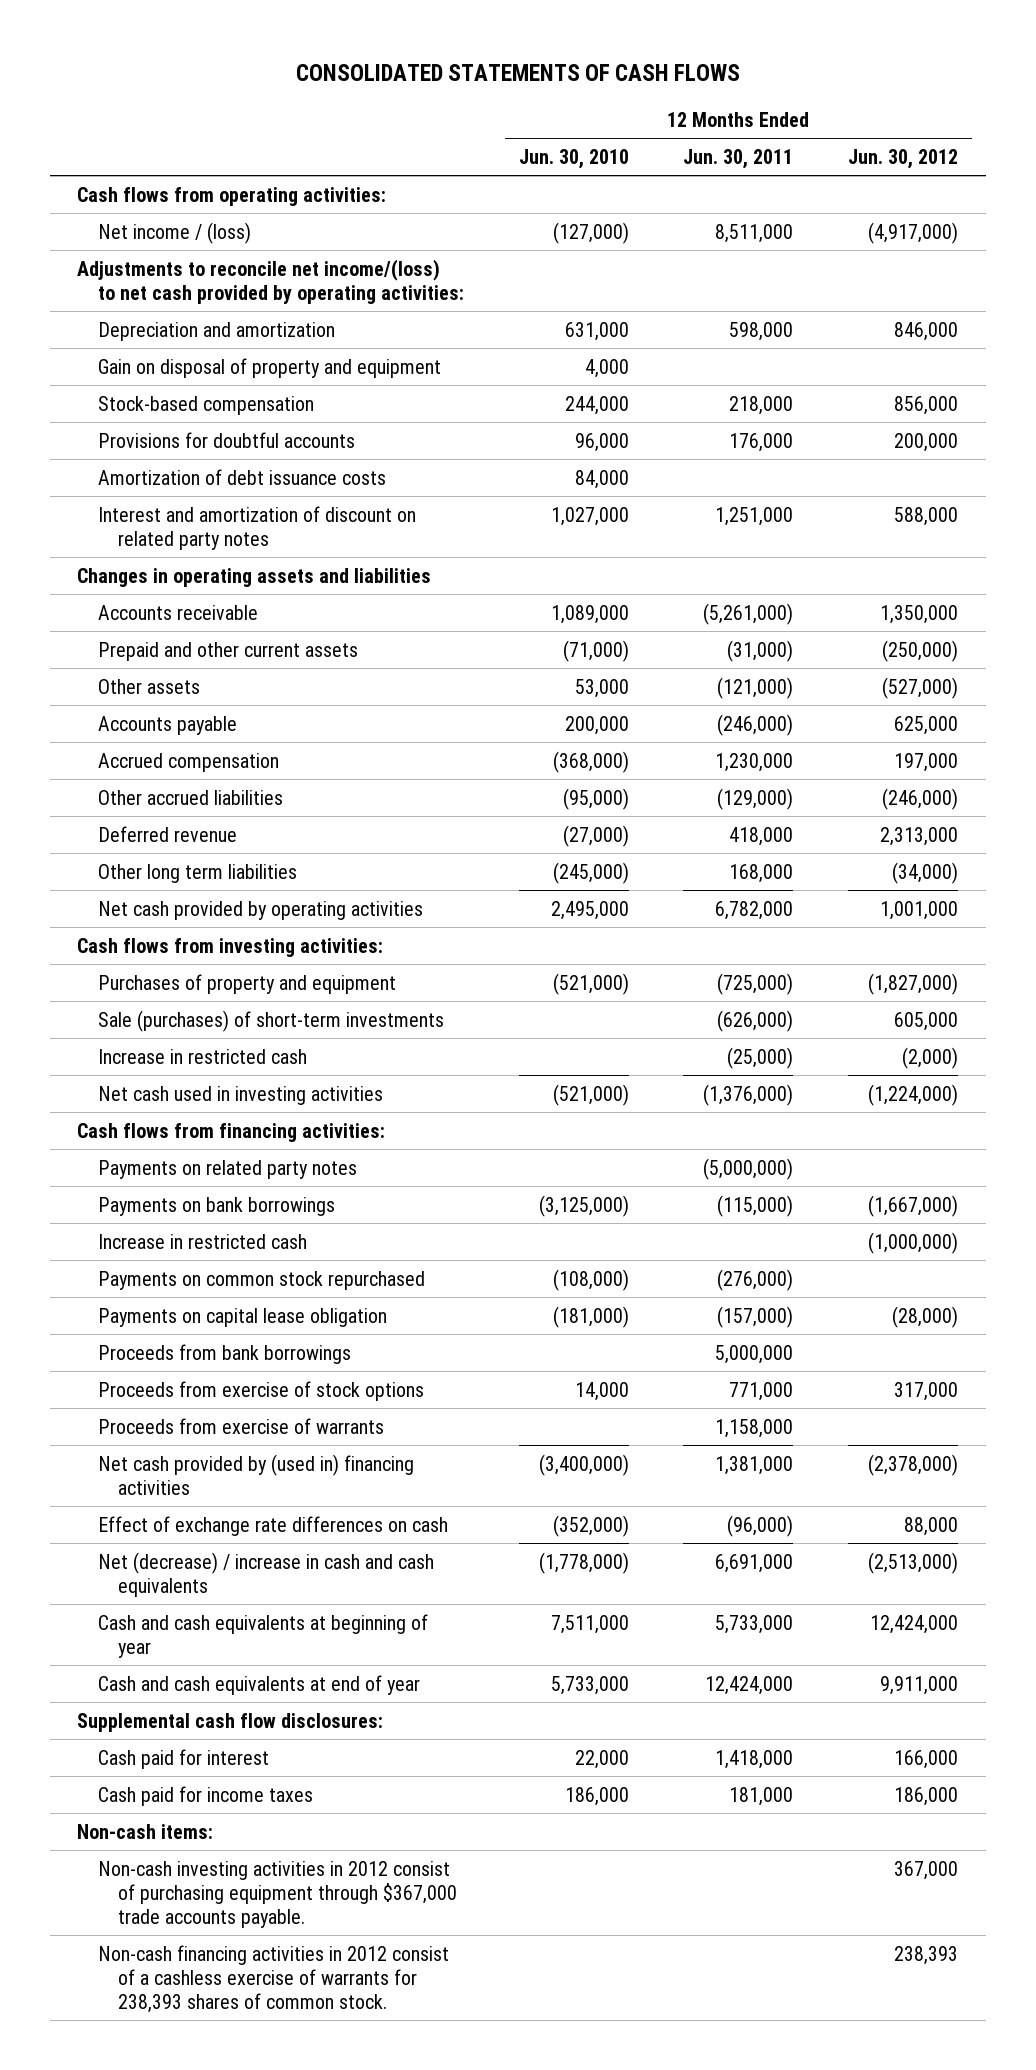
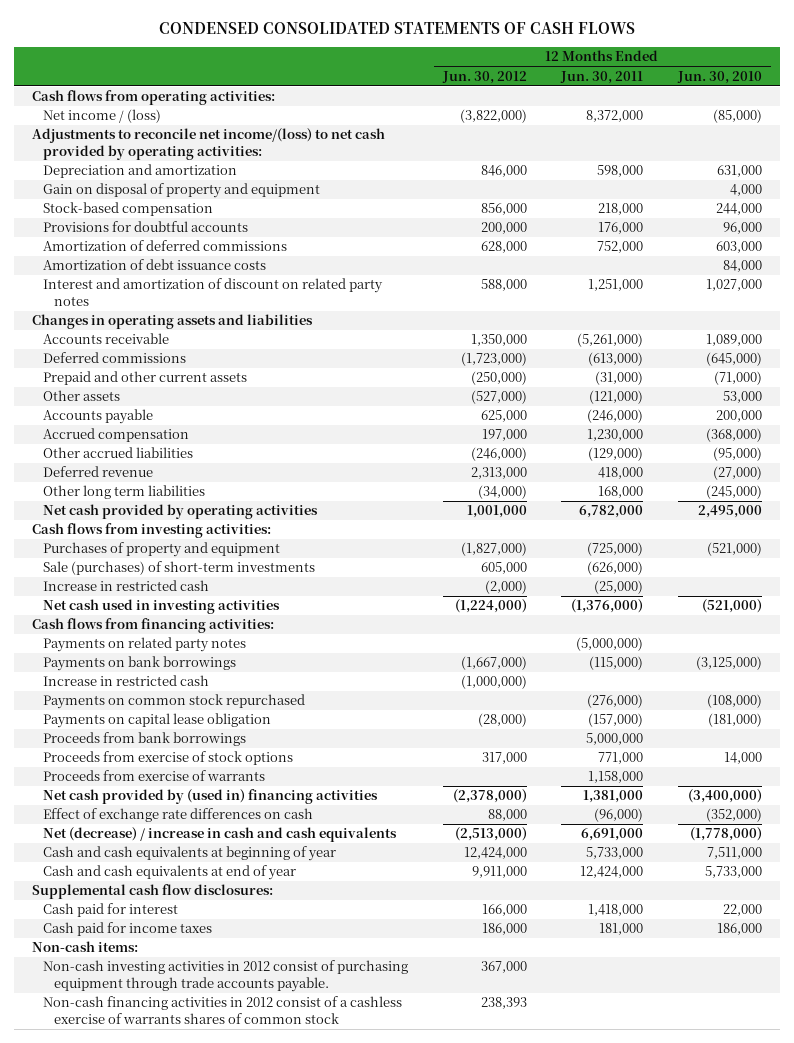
[295,64,740,82] CONSOLIDATED STATEMENTS OF CASH FLOWS -> [158,22,635,35] CONDENSED CONSOLIDATED STATEMENTS OF CASH FLOWS
[552,221,629,244] (127,000) -> [713,109,763,124] (85,000)
[715,223,794,243] 8,511,000 -> [586,110,644,123] 8,372,000
[868,221,959,244] (4,917,000) -> [459,109,527,124] (3,822,000)
none -> [42,240,287,252] Amortization of deferred commissions
none -> [42,352,186,364] Deferred commissions
[97,1860,458,1928] Non-cash investing activities in 2012 consist of purchasing equipment through $367,000 trade accounts payable. -> [42,960,408,992] Non-cash investing activities in 2012 consist of purchasing equipment through trade accounts payable.
[97,1944,449,2013] Non-cash financing activities in 2012 consist of a cashless exercise of warrants for 238,393 shares of common stock. -> [42,996,402,1024] Non-cash financing activities in 2012 consist of a cashless exercise of warrants shares of common stock

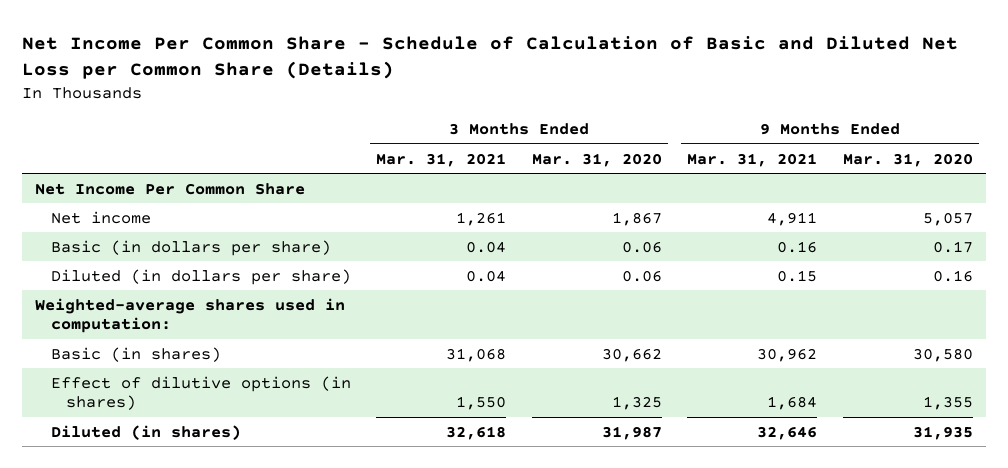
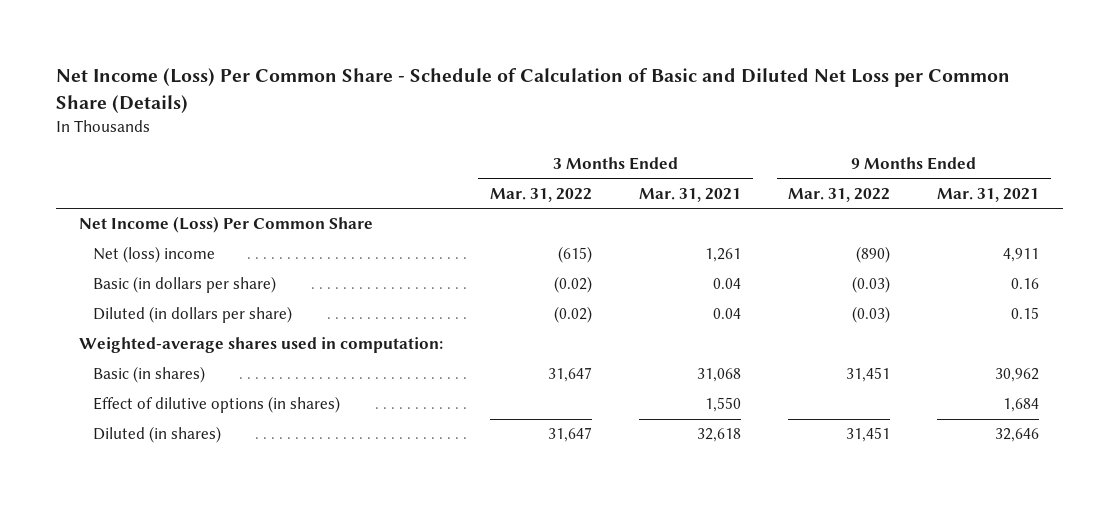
[22,35,959,79] Net Income Per Common Share - Schedule of Calculation of Basic and Diluted Net Loss per Common Share (Details) -> [55,68,1010,113] Net Income (Loss) Per Common Share - Schedule of Calculation of Basic and Diluted Net Loss per Common Share (Details)
[531,152,662,167] Mar. 31, 2020 -> none
[843,152,974,167] Mar. 31, 2020 -> none
none -> [490,188,593,203] Mar. 31, 2022
none -> [788,188,891,203] Mar. 31, 2022
[35,182,306,195] Net Income Per Common Share -> [79,216,374,234] Net Income (Loss) Per Common Share
[50,210,151,224] Net income -> [93,246,216,264] Net (loss) income

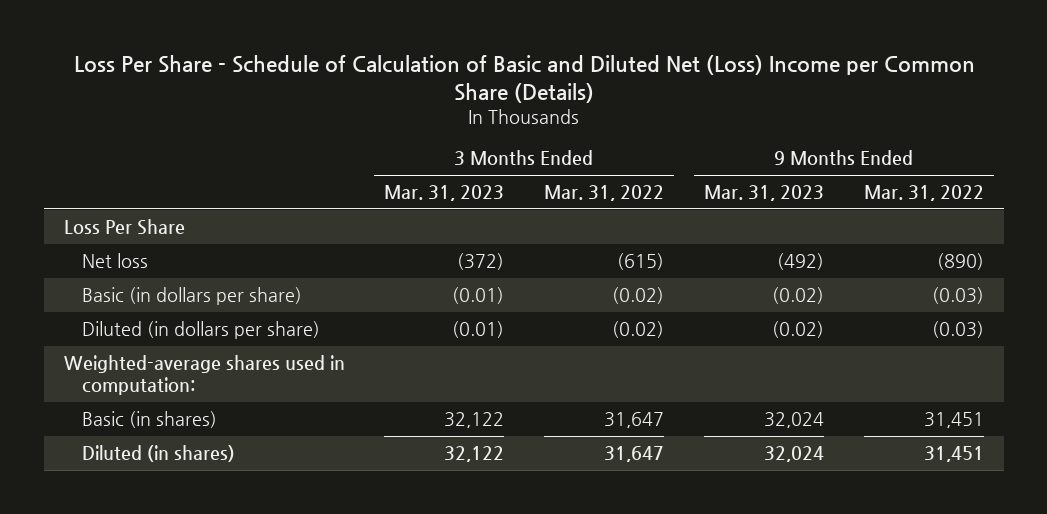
[55,68,1010,113] Net Income (Loss) Per Common Share - Schedule of Calculation of Basic and Diluted Net Loss per Common Share (Details) -> [73,55,975,104] Loss Per Share - Schedule of Calculation of Basic and Diluted Net (Loss) Income per Common Share (Details)
[639,188,742,203] Mar. 31, 2021 -> none
[937,188,1040,203] Mar. 31, 2021 -> none
none -> [384,185,505,202] Mar. 31, 2023
none -> [704,185,825,202] Mar. 31, 2023
[79,216,374,234] Net Income (Loss) Per Common Share -> [63,219,185,236] Loss Per Share
[93,246,216,264] Net (loss) income -> [81,253,148,269] Net loss
[93,396,341,414] Effect of dilutive options (in shares) -> none

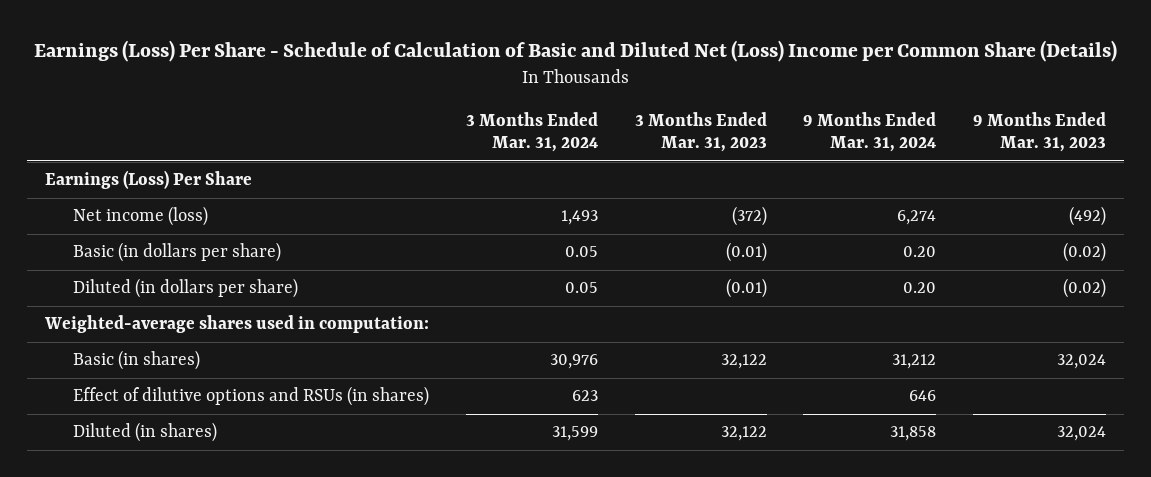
[73,55,975,104] Loss Per Share - Schedule of Calculation of Basic and Diluted Net (Loss) Income per Common Share (Details) -> [33,40,1117,63] Earnings (Loss) Per Share - Schedule of Calculation of Basic and Diluted Net (Loss) Income per Common Share (Details)
[544,185,665,202] Mar. 31, 2022 -> none
[863,185,984,202] Mar. 31, 2022 -> none
none -> [466,112,599,153] 3 Months Ended Mar. 31, 2024
none -> [803,112,937,153] 9 Months Ended Mar. 31, 2024
[63,219,185,236] Loss Per Share -> [45,170,253,190] Earnings (Loss) Per Share
[81,253,148,269] Net loss -> [73,206,209,227] Net income (loss)
none -> [73,386,430,407] Effect of dilutive options and RSUs (in shares)

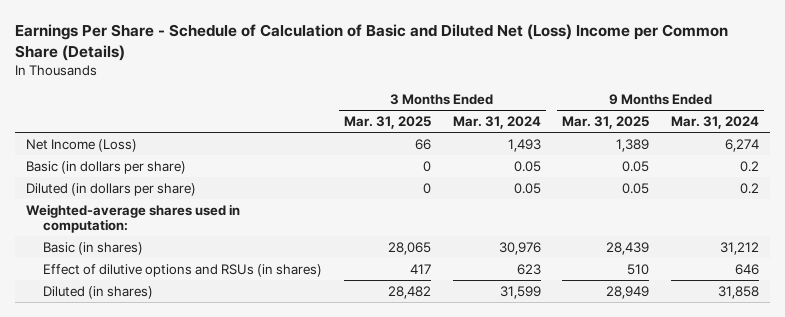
[33,40,1117,63] Earnings (Loss) Per Share - Schedule of Calculation of Basic and Diluted Net (Loss) Income per Common Share (Details) -> [15,24,729,61] Earnings Per Share - Schedule of Calculation of Basic and Diluted Net (Loss) Income per Common Share (Details)
[634,112,767,153] 3 Months Ended Mar. 31, 2023 -> none
[972,112,1106,153] 9 Months Ended Mar. 31, 2023 -> none
none -> [344,116,432,130] Mar. 31, 2025
none -> [562,116,650,130] Mar. 31, 2025
[45,170,253,190] Earnings (Loss) Per Share -> none
[73,206,209,227] Net income (loss) -> [26,138,138,152] Net Income (Loss)
[903,246,937,258] 0.20 -> [739,160,759,172] 0.2
[903,282,937,294] 0.20 -> [739,182,759,194] 0.2

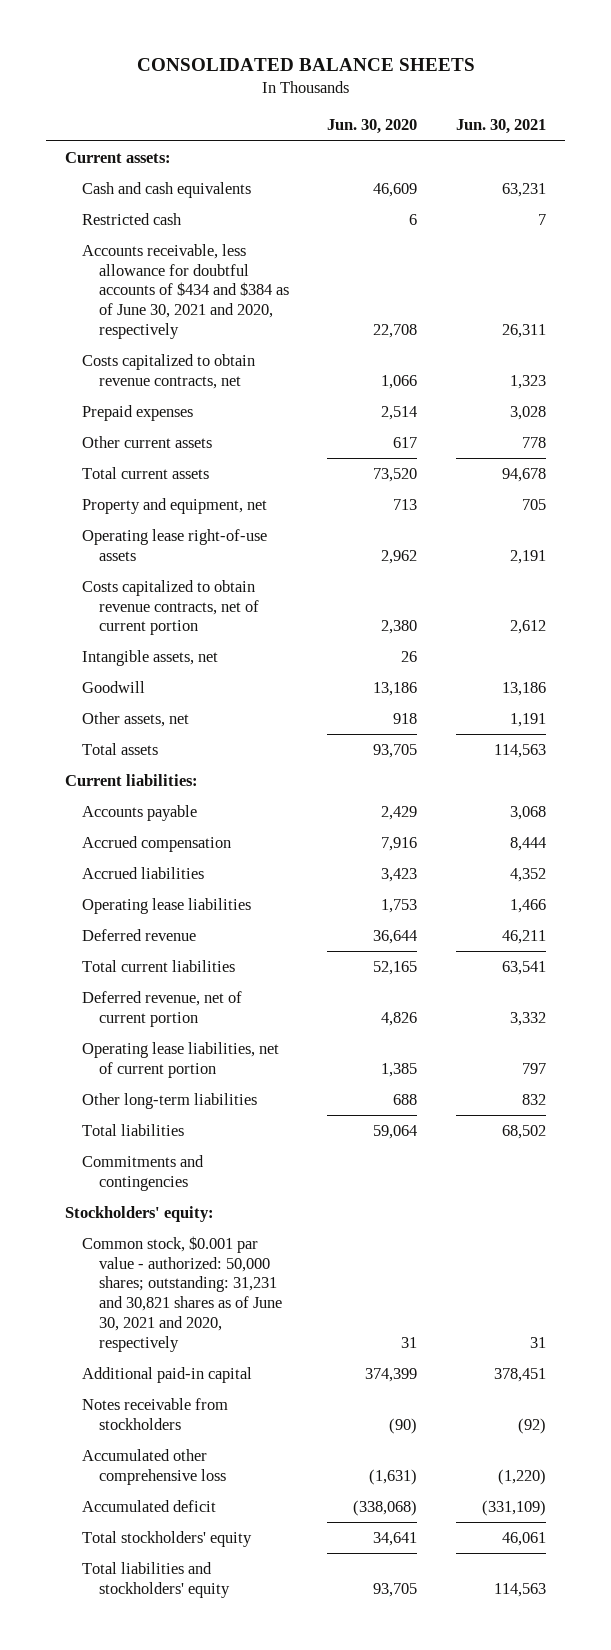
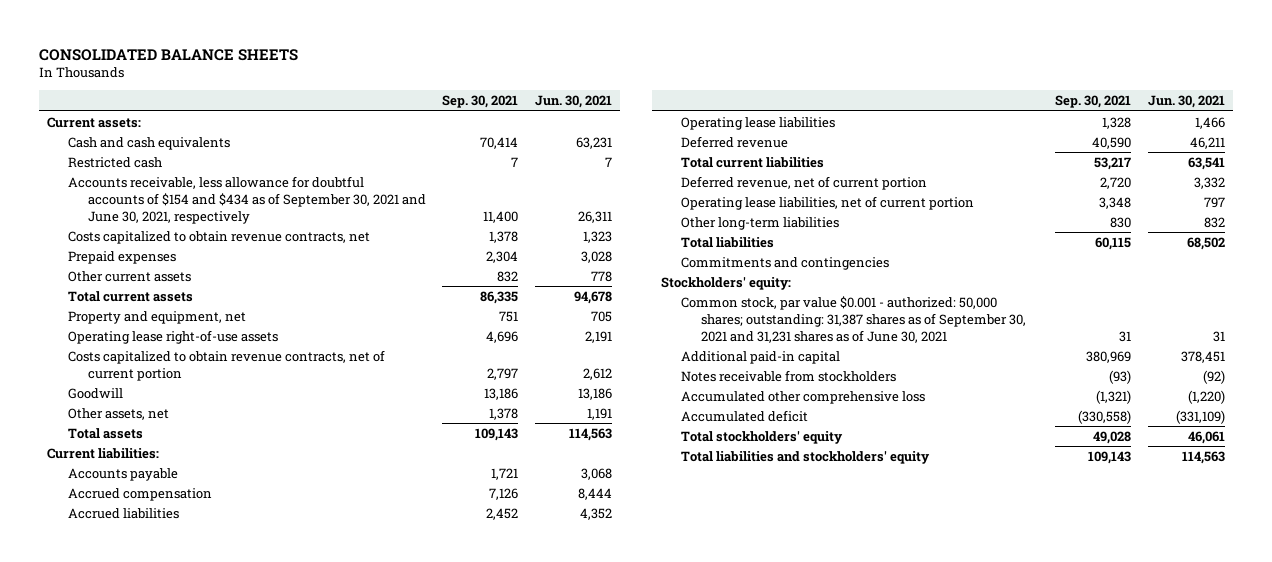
[327,119,418,135] Jun. 30, 2020 -> none
none -> [442,95,519,109] Sep. 30, 2021
[81,243,289,339] Accounts receivable, less allowance for doubtful accounts of $434 and $384 as of June 30, 2021 and 2020, respectively -> [67,175,426,224] Accounts receivable, less allowance for doubtful accounts of $154 and $434 as of September 30, 2021 and June 30, 2021, respectively
[81,649,218,666] Intangible assets, net -> none
[81,1235,282,1352] Common stock, $0.001 par value - authorized: 50,000 shares; outstanding: 31,231 and 30,821 shares as of June 30, 2021 and 2020, respectively -> [680,295,1027,343] Common stock, par value $0.001 - authorized: 50,000 shares; outstanding: 31,387 shares as of September 30, 2021 and 31,231 shares as of June 30, 2021

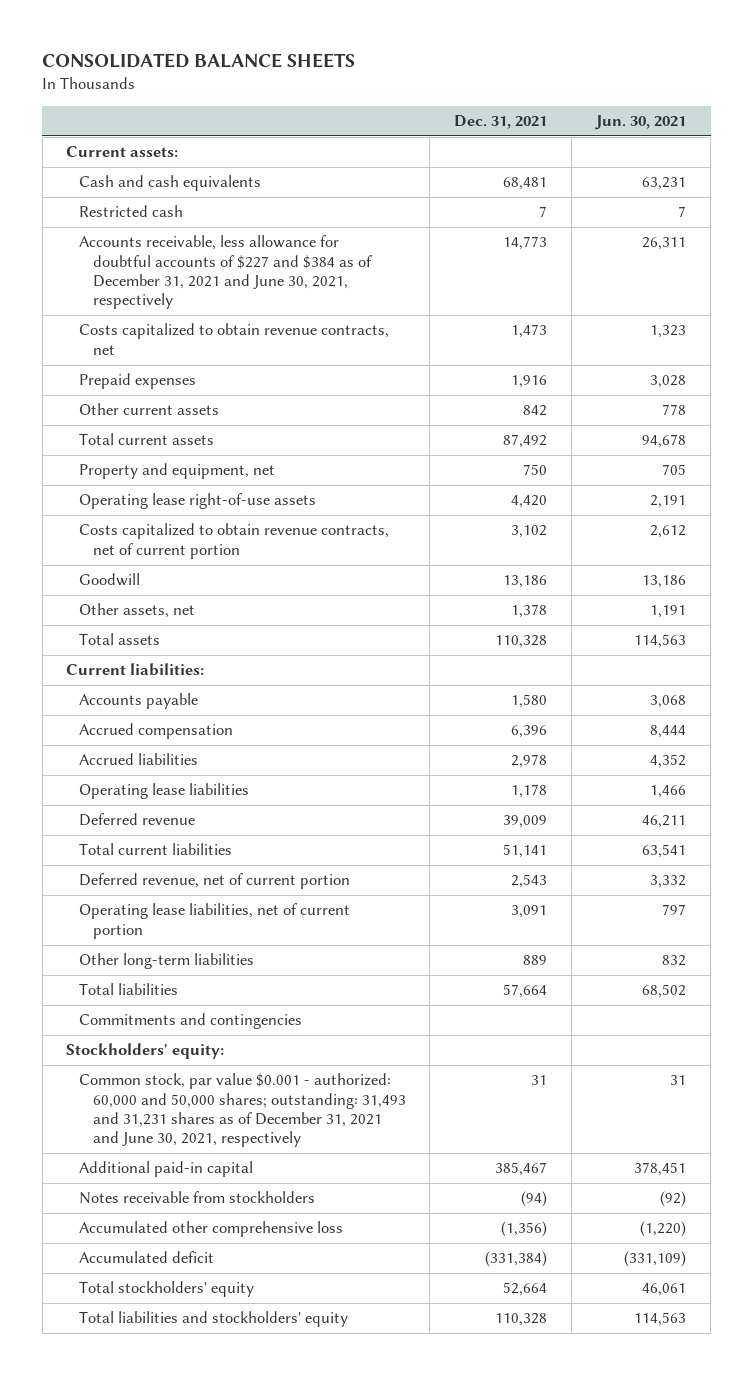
[442,95,519,109] Sep. 30, 2021 -> none
none -> [454,115,548,130] Dec. 31, 2021
[67,175,426,224] Accounts receivable, less allowance for doubtful accounts of $154 and $434 as of September 30, 2021 and June 30, 2021, respectively -> [79,235,372,310] Accounts receivable, less allowance for doubtful accounts of $227 and $384 as of December 31, 2021 and June 30, 2021, respectively
[680,295,1027,343] Common stock, par value $0.001 - authorized: 50,000 shares; outstanding: 31,387 shares as of September 30, 2021 and 31,231 shares as of June 30, 2021 -> [79,1073,406,1148] Common stock, par value $0.001 - authorized: 60,000 and 50,000 shares; outstanding: 31,493 and 31,231 shares as of December 31, 2021 and June 30, 2021, respectively

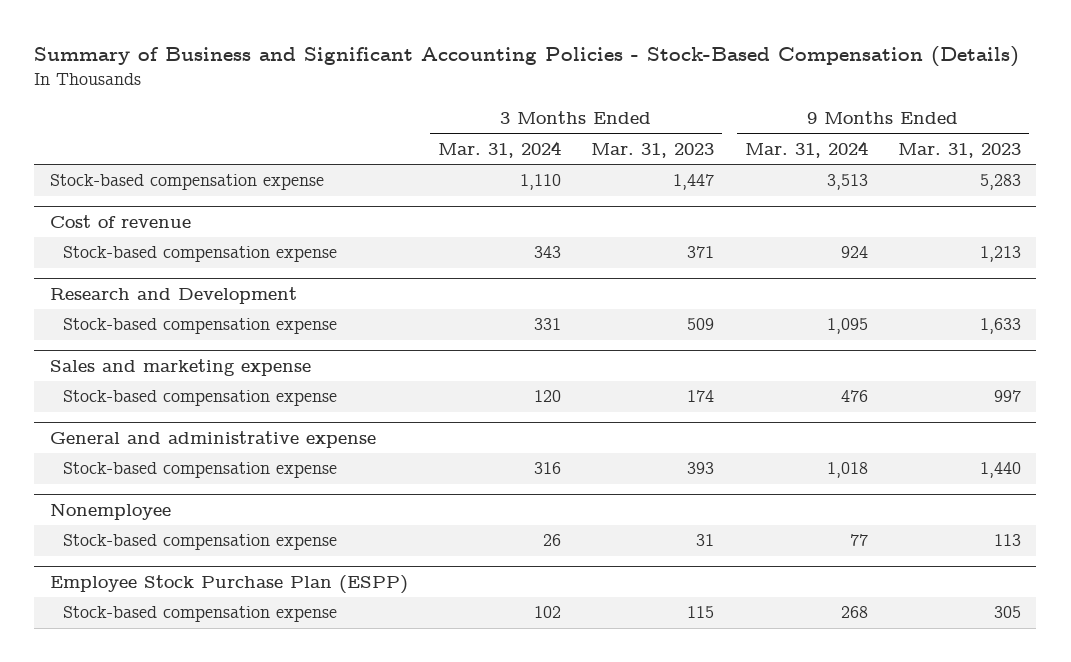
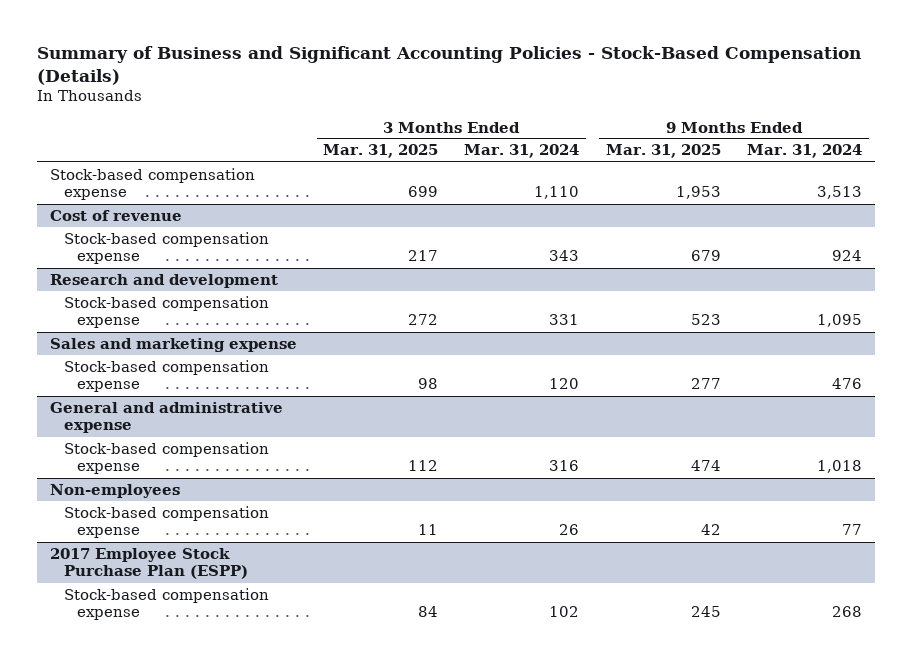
[591,142,715,158] Mar. 31, 2023 -> none
[898,142,1022,158] Mar. 31, 2023 -> none
none -> [323,144,439,159] Mar. 31, 2025
none -> [605,144,721,159] Mar. 31, 2025
[49,287,297,305] Research and Development -> [49,273,278,288] Research and development
[49,503,171,521] Nonemployee -> [49,483,180,498] Non-employees
[49,575,408,595] Employee Stock Purchase Plan (ESPP) -> [49,547,248,580] 2017 Employee Stock Purchase Plan (ESPP)

